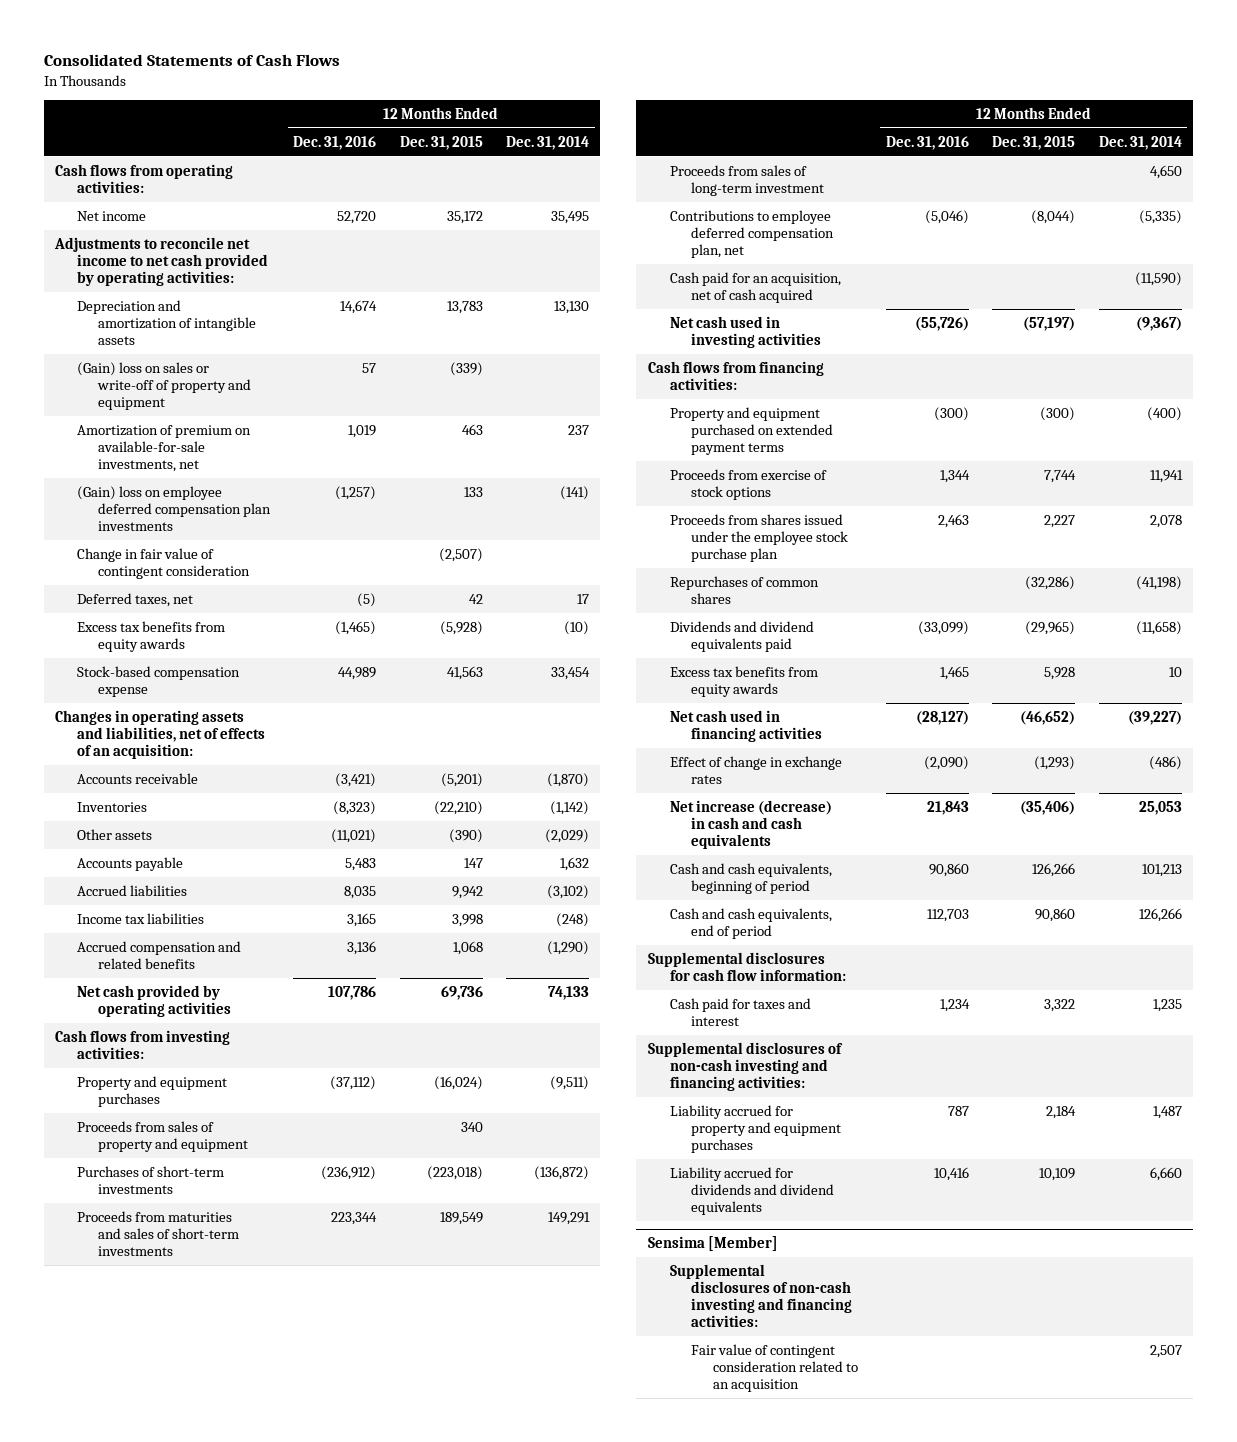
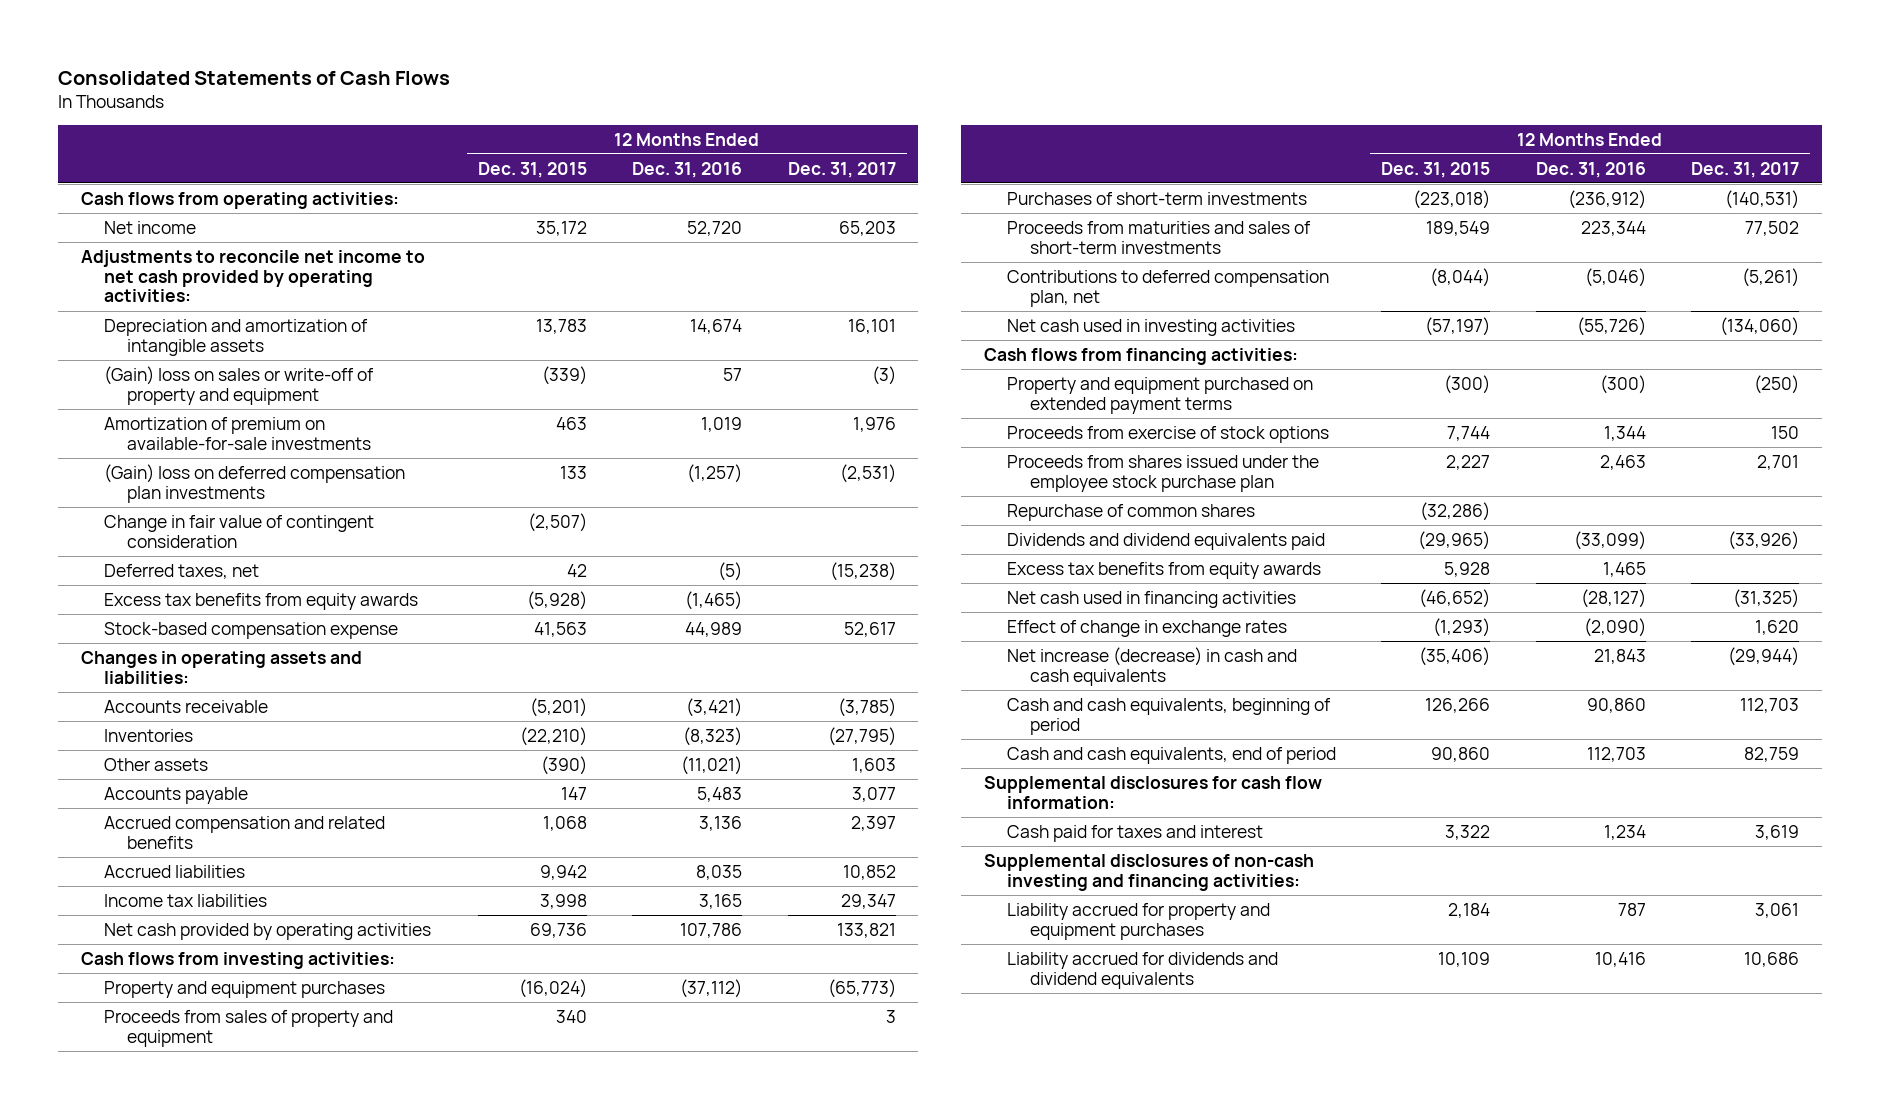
[505,135,589,150] Dec. 31, 2014 -> none
none -> [787,161,896,178] Dec. 31, 2017
[76,424,251,472] Amortization of premium on available-for-sale investments, net -> [103,416,372,450] Amortization of premium on available-for-sale investments
[76,485,272,531] (Gain) loss on employee deferred compensation plan investments -> [103,463,405,503] (Gain) loss on deferred compensation plan investments
[55,709,265,759] Changes in operating assets and liabilities, net of effects of an acquisition: -> [80,650,362,684] Changes in operating assets and liabilities:
[76,940,241,969] Accrued compensation and related benefits -> [103,815,385,849] Accrued compensation and related benefits
[669,164,825,196] Proceeds from sales of long-term investment -> none
[669,271,841,303] Cash paid for an acquisition, net of cash acquired -> none
[669,209,835,258] Contributions to employee deferred compensation plan, net -> [1007,269,1330,307] Contributions to deferred compensation plan, net
[669,575,819,604] Repurchases of common shares -> [1007,503,1256,521] Repurchase of common shares
[648,1236,779,1252] Sensima [Member] -> none
[669,1263,853,1327] Supplemental disclosures of non-cash investing and financing activities: -> none
[691,1343,858,1392] Fair value of contingent consideration related to an acquisition -> none

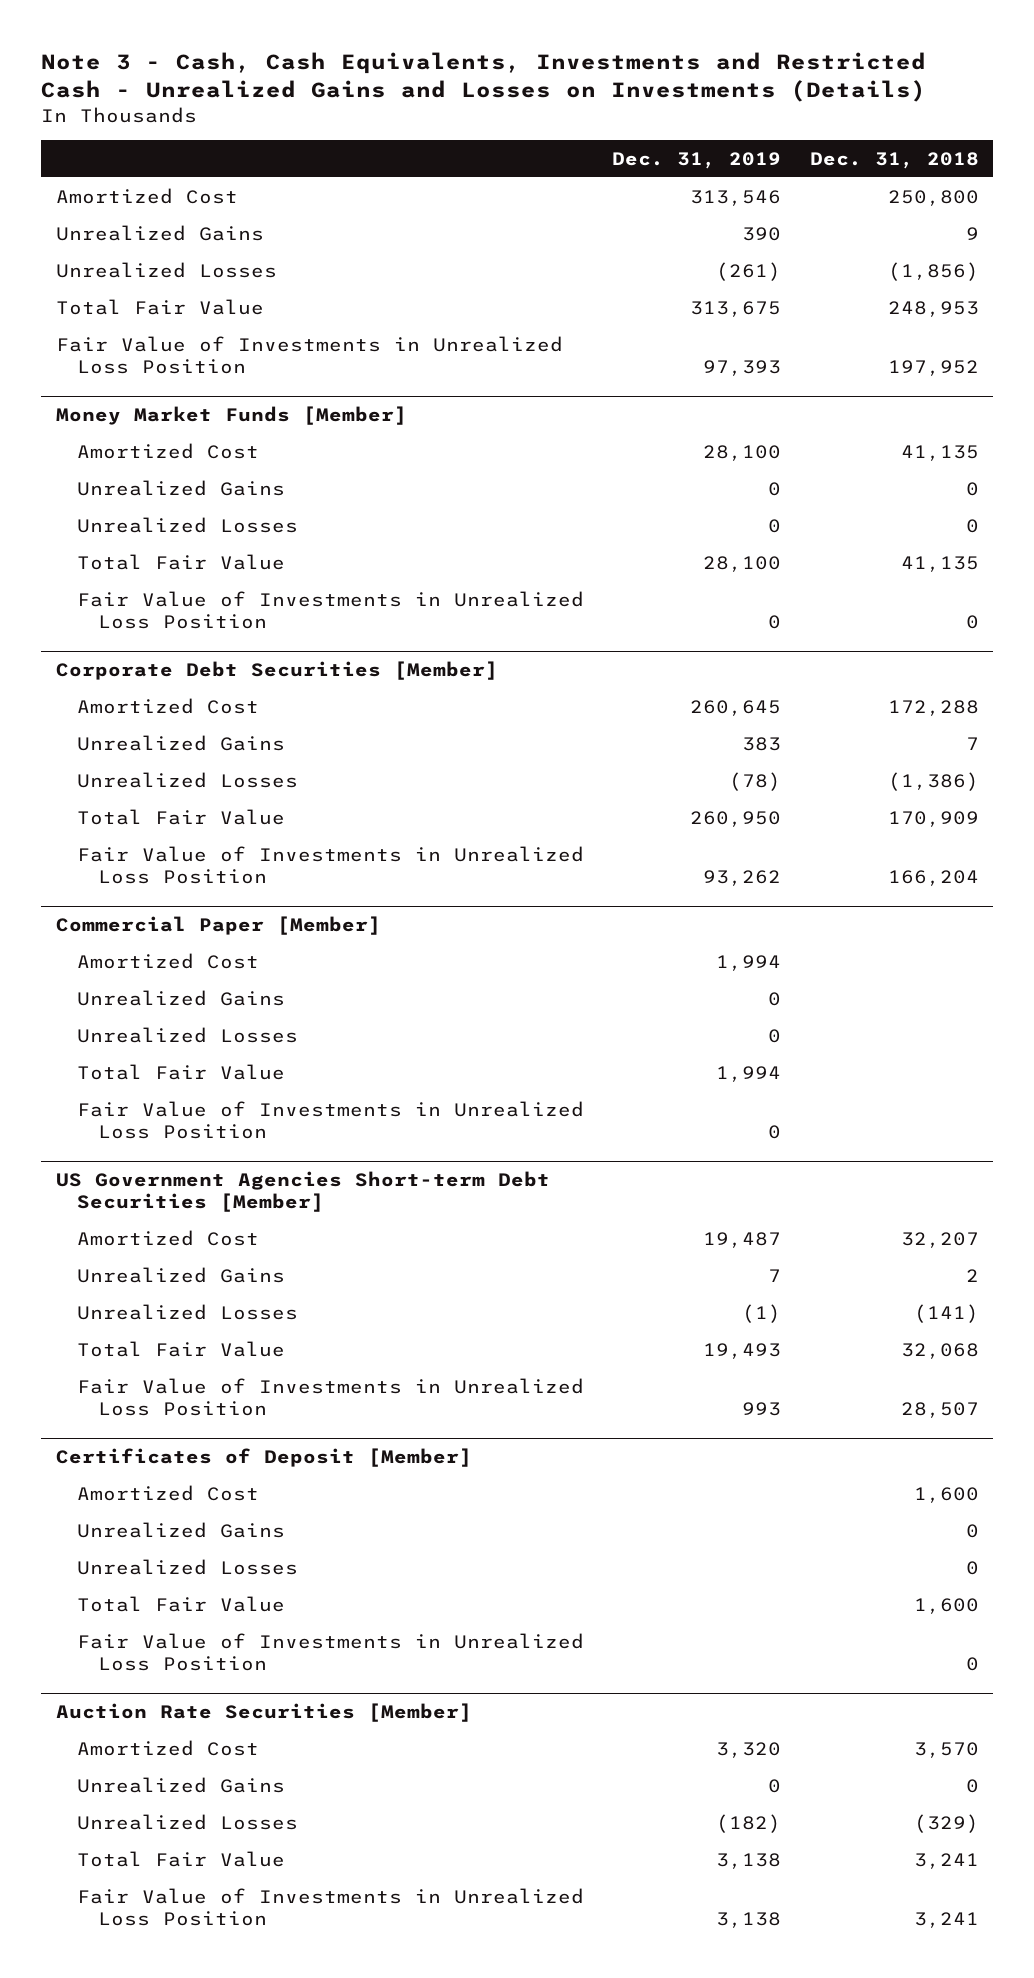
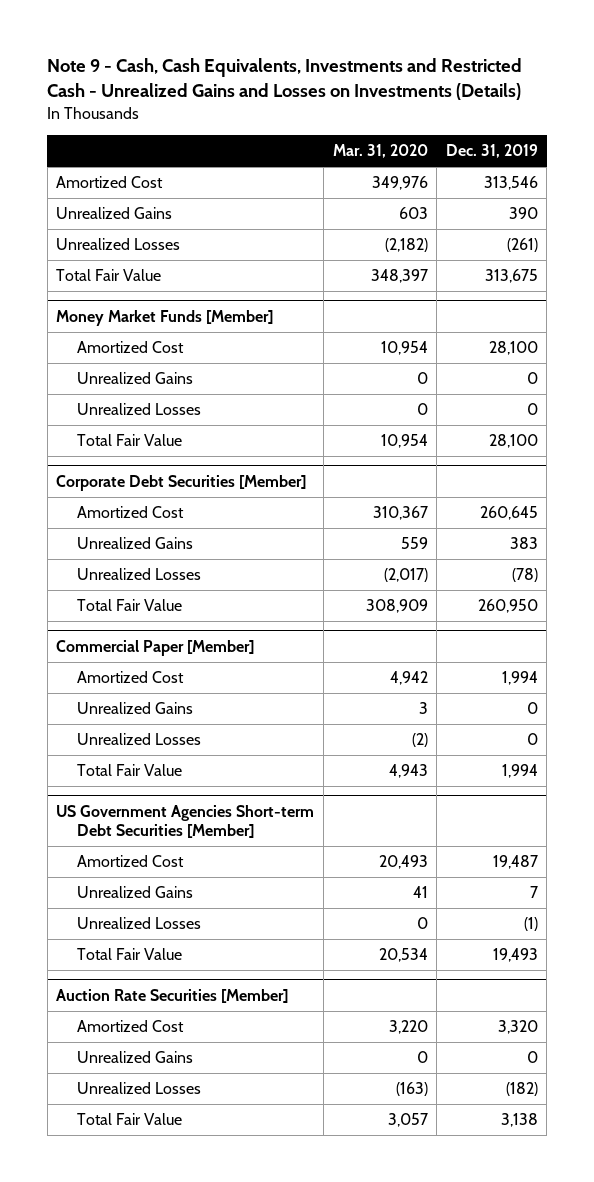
[41,52,927,103] Note 3 - Cash, Cash Equivalents, Investments and Restricted Cash - Unrealized Gains and Losses on Investments (Details) -> [47,58,523,101] Note 9 - Cash, Cash Equivalents, Investments and Restricted Cash - Unrealized Gains and Losses on Investments (Details)
[809,151,979,169] Dec. 31, 2018 -> none
none -> [332,144,428,159] Mar. 31, 2020
[55,335,563,375] Fair Value of Investments in Unrealized Loss Position -> none
[76,590,584,630] Fair Value of Investments in Unrealized Loss Position -> none
[76,845,584,885] Fair Value of Investments in Unrealized Loss Position -> none
[76,1100,584,1140] Fair Value of Investments in Unrealized Loss Position -> none
[76,1377,584,1417] Fair Value of Investments in Unrealized Loss Position -> none
[55,1447,472,1467] Certificates of Deposit [Member] -> none
[76,1484,259,1501] Amortized Cost -> none
[76,1521,285,1538] Unrealized Gains -> none
[76,1558,298,1575] Unrealized Losses -> none
[76,1595,285,1612] Total Fair Value -> none
[76,1632,584,1672] Fair Value of Investments in Unrealized Loss Position -> none
[76,1887,584,1927] Fair Value of Investments in Unrealized Loss Position -> none

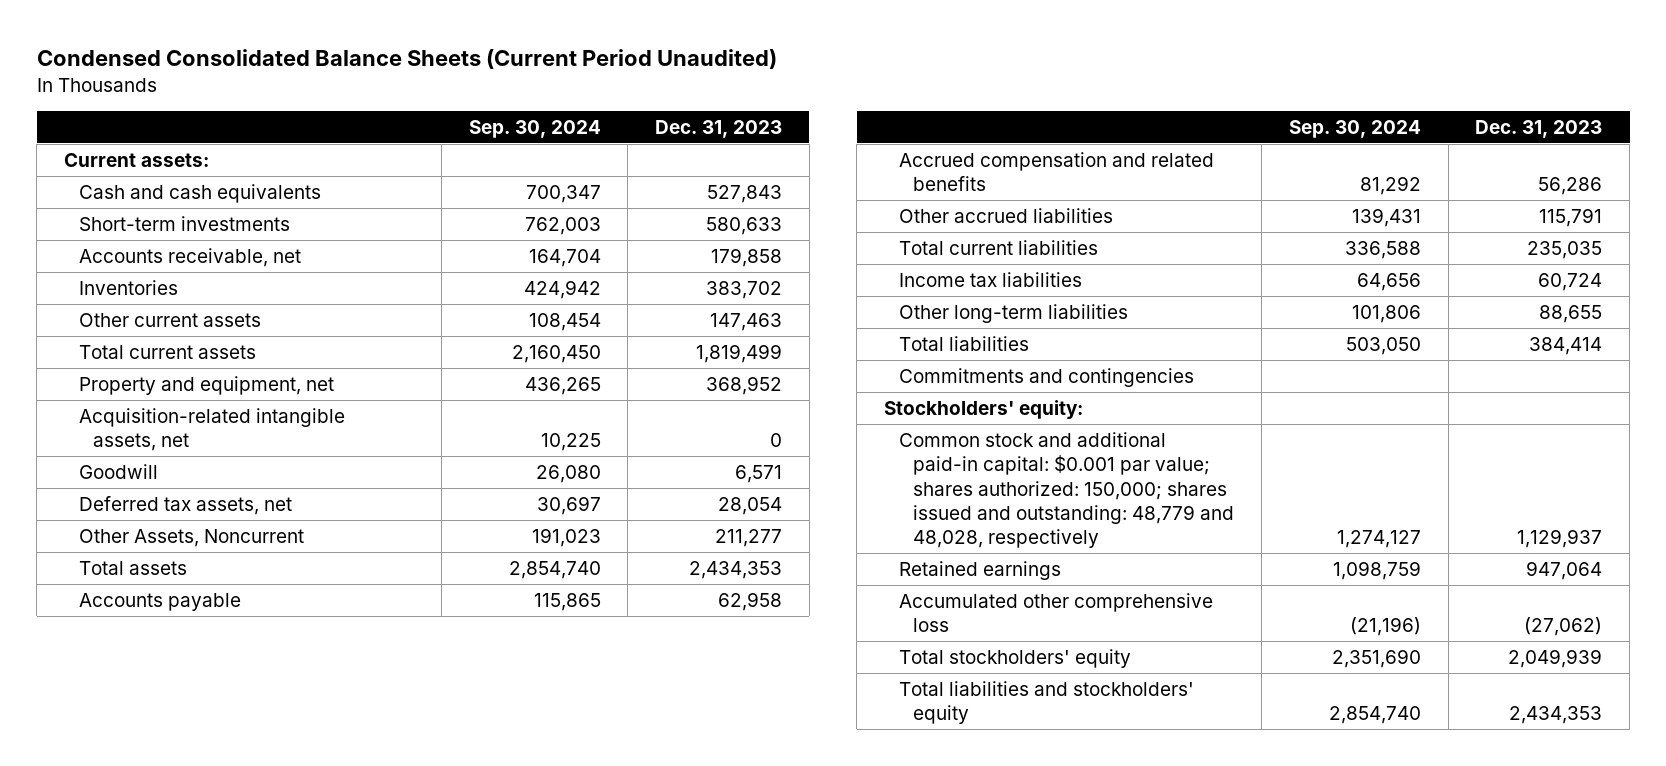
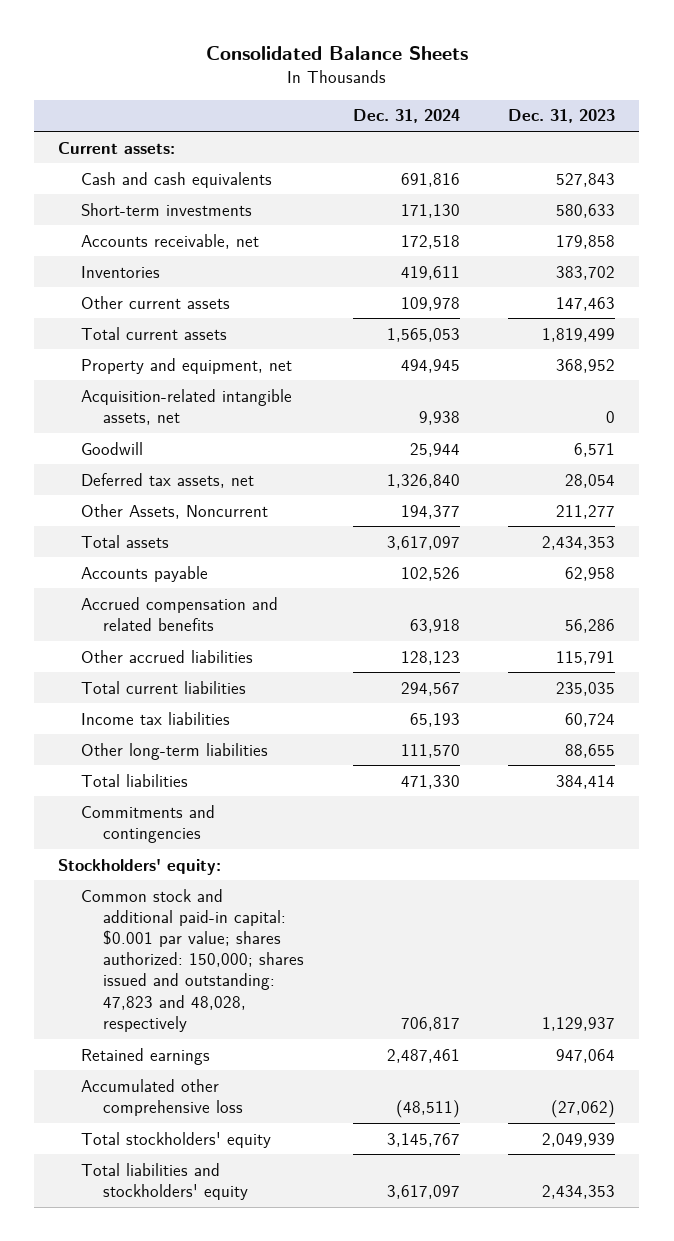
[36,49,777,70] Condensed Consolidated Balance Sheets (Current Period Unaudited) -> [205,46,468,61] Consolidated Balance Sheets
[468,119,601,138] Sep. 30, 2024 -> none
none -> [352,109,460,124] Dec. 31, 2024
[898,431,1235,549] Common stock and additional paid-in capital: $0.001 par value; shares authorized: 150,000; shares issued and outstanding: 48,779 and 48,028, respectively -> [80,888,305,1032] Common stock and additional paid-in capital: $0.001 par value; shares authorized: 150,000; shares issued and outstanding: 47,823 and 48,028, respectively

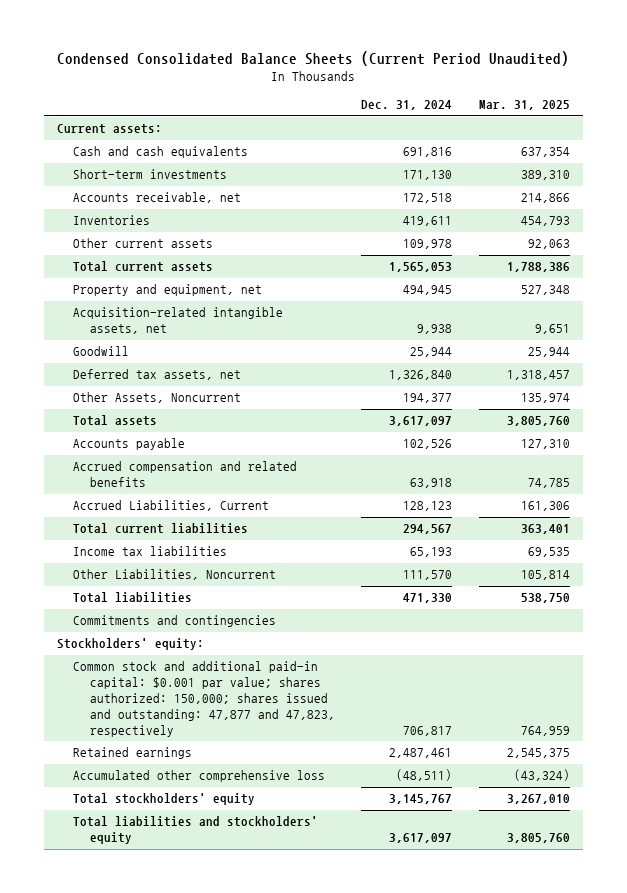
[205,46,468,61] Consolidated Balance Sheets -> [57,51,570,67] Condensed Consolidated Balance Sheets (Current Period Unaudited)
[508,109,616,124] Dec. 31, 2023 -> none
none -> [478,100,570,111] Mar. 31, 2025
[80,649,253,663] Other accrued liabilities -> [73,500,270,512] Accrued Liabilities, Current
[80,742,268,760] Other long-term liabilities -> [73,569,277,581] Other Liabilities, Noncurrent
[80,888,305,1032] Common stock and additional paid-in capital: $0.001 par value; shares authorized: 150,000; shares issued and outstanding: 47,823 and 48,028, respectively -> [73,661,335,738] Common stock and additional paid-in capital: $0.001 par value; shares authorized: 150,000; shares issued and outstanding: 47,877 and 47,823, respectively

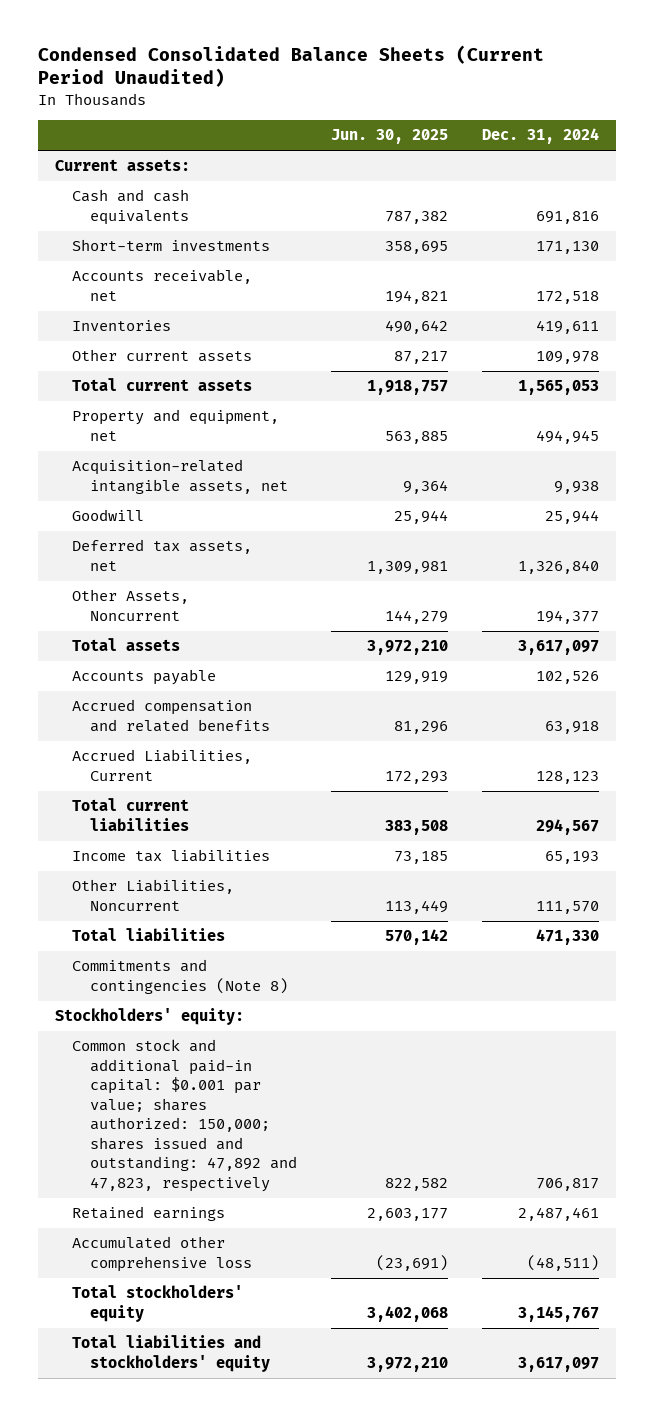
[478,100,570,111] Mar. 31, 2025 -> none
none -> [331,129,449,145] Jun. 30, 2025
[73,615,277,628] Commitments and contingencies -> [72,959,288,994] Commitments and contingencies (Note 8)
[73,661,335,738] Common stock and additional paid-in capital: $0.001 par value; shares authorized: 150,000; shares issued and outstanding: 47,877 and 47,823, respectively -> [72,1039,297,1192] Common stock and additional paid-in capital: $0.001 par value; shares authorized: 150,000; shares issued and outstanding: 47,892 and 47,823, respectively

